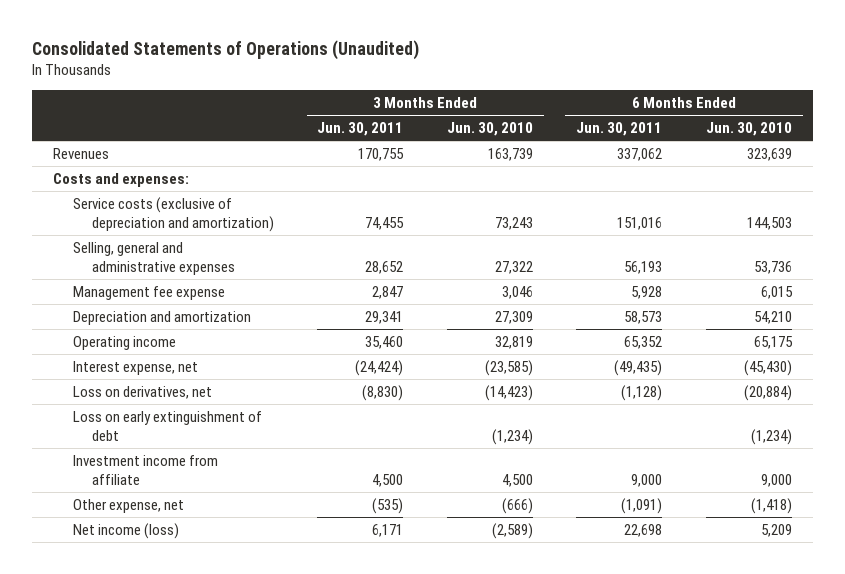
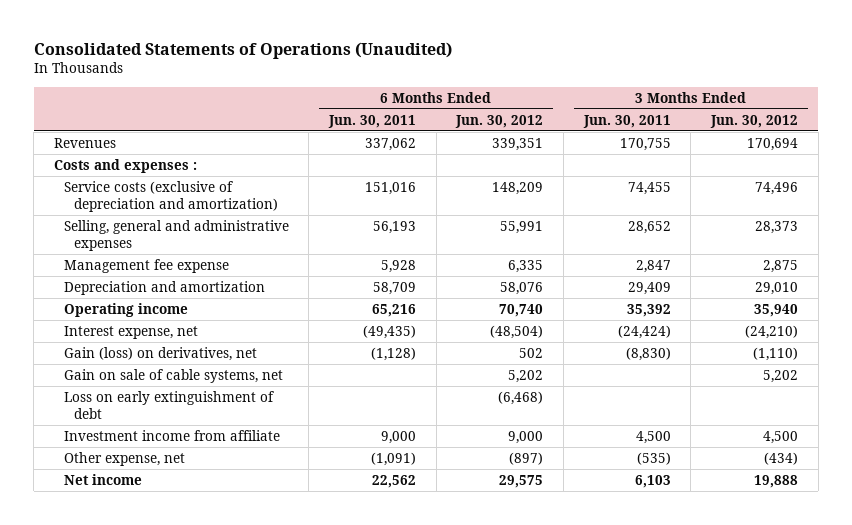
[446,122,533,137] Jun. 30, 2010 -> none
[705,122,792,137] Jun. 30, 2010 -> none
none -> [455,114,544,128] Jun. 30, 2012
none -> [709,114,798,128] Jun. 30, 2012
[53,172,190,187] Costs and expenses: -> [53,158,197,173] Costs and expenses :
[365,310,404,324] 29,341 -> [627,281,671,295] 29,409
[624,310,663,324] 58,573 -> [373,281,417,295] 58,709
[365,335,404,349] 35,460 -> [626,303,671,317] 35,392
[624,335,663,349] 65,352 -> [372,303,417,317] 65,216
[72,385,212,399] Loss on derivatives, net -> [63,346,257,361] Gain (loss) on derivatives, net
none -> [63,368,283,383] Gain on sale of cable systems, net
[72,522,179,539] Net income (loss) -> [63,473,142,485] Net income
[372,523,404,537] 6,171 -> [634,474,671,488] 6,103
[624,523,663,537] 22,698 -> [372,474,417,488] 22,562

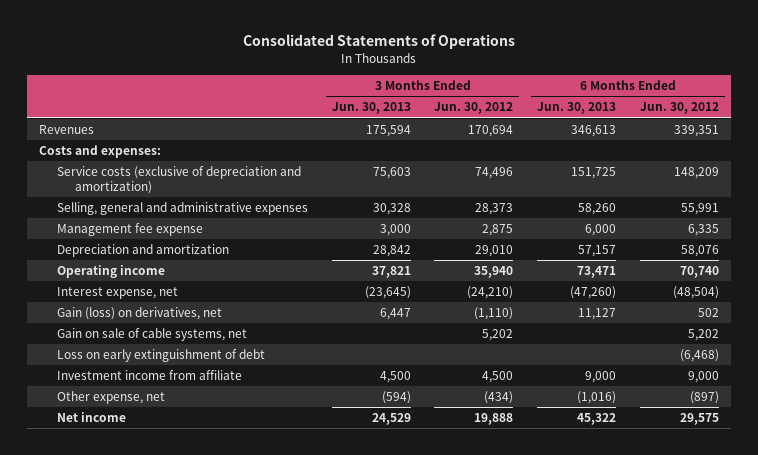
[33,41,452,59] Consolidated Statements of Operations (Unaudited) -> [242,34,515,50] Consolidated Statements of Operations
[328,114,417,128] Jun. 30, 2011 -> none
[582,114,671,128] Jun. 30, 2011 -> none
none -> [331,102,411,115] Jun. 30, 2013
none -> [537,102,617,115] Jun. 30, 2013
[53,158,197,173] Costs and expenses : -> [39,145,162,159] Costs and expenses:

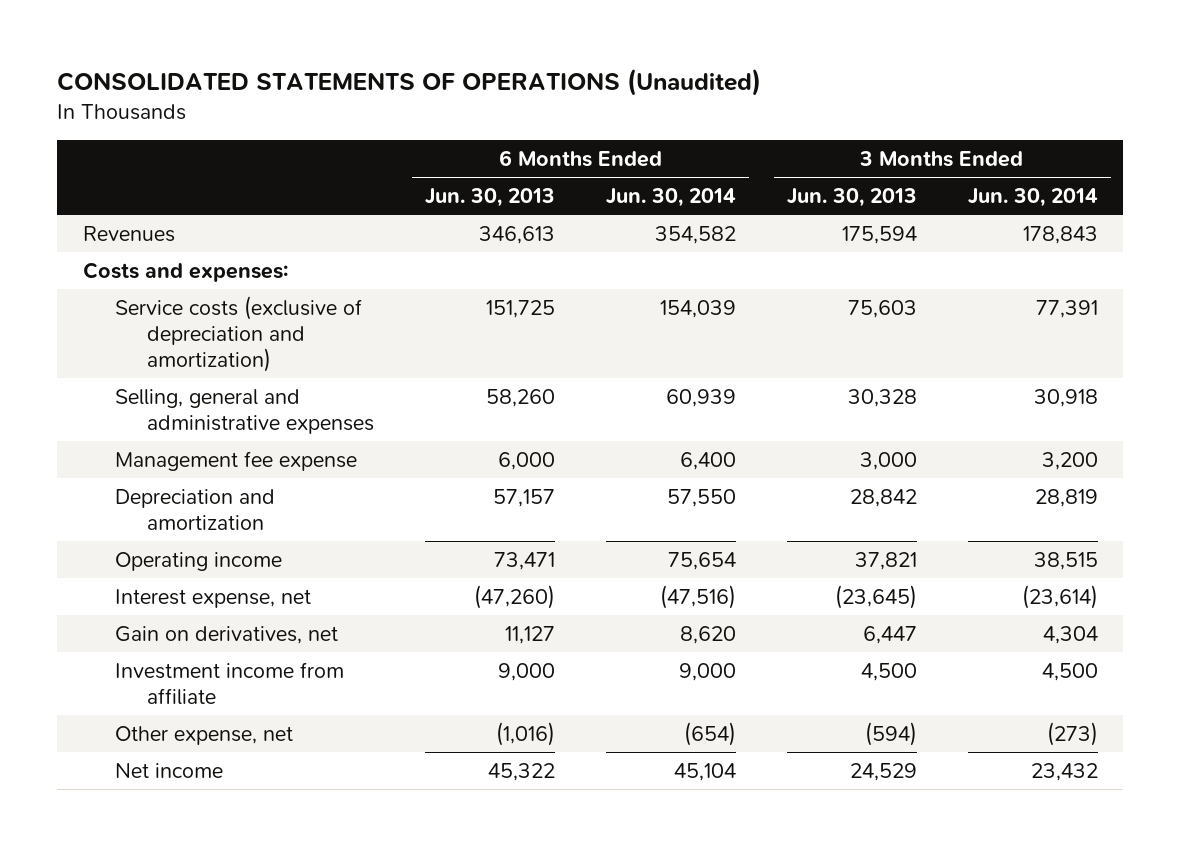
[242,34,515,50] Consolidated Statements of Operations -> [57,68,762,97] CONSOLIDATED STATEMENTS OF OPERATIONS (Unaudited)
[434,102,514,115] Jun. 30, 2012 -> none
[639,102,719,115] Jun. 30, 2012 -> none
none -> [606,188,737,208] Jun. 30, 2014
none -> [967,188,1098,208] Jun. 30, 2014
[57,328,248,342] Gain on sale of cable systems, net -> none
[57,349,266,363] Loss on early extinguishment of debt -> none
[57,307,223,321] Gain (loss) on derivatives, net -> [114,625,338,644] Gain on derivatives, net

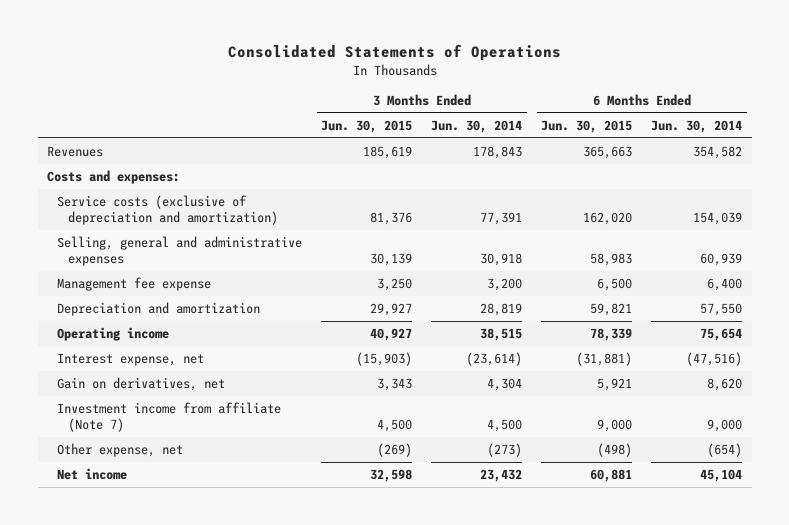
[57,68,762,97] CONSOLIDATED STATEMENTS OF OPERATIONS (Unaudited) -> [227,44,561,62] Consolidated Statements of Operations
[425,188,556,208] Jun. 30, 2013 -> none
[786,188,917,208] Jun. 30, 2013 -> none
none -> [321,119,413,133] Jun. 30, 2015
none -> [541,119,633,133] Jun. 30, 2015
[114,661,344,705] Investment income from affiliate -> [57,402,282,432] Investment income from affiliate (Note 7)

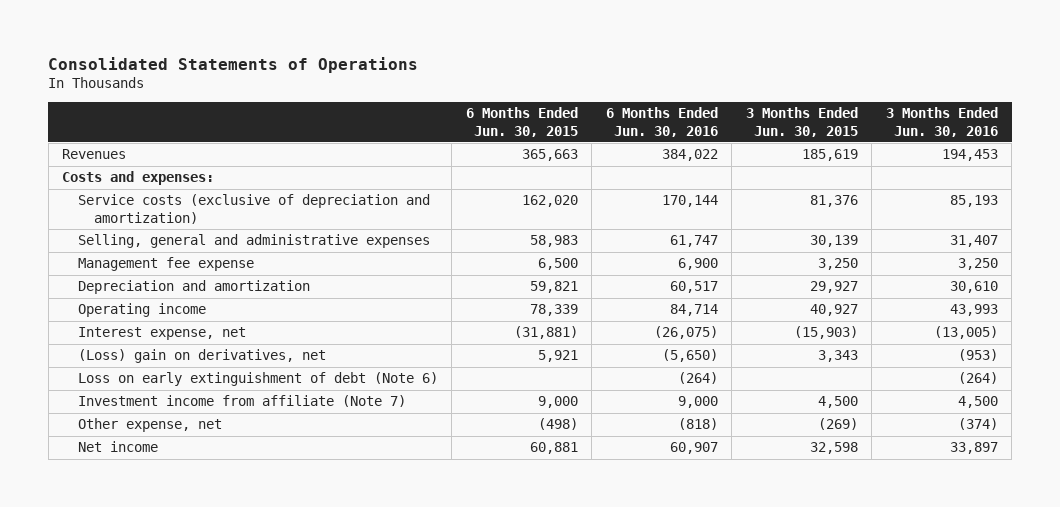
[431,119,523,133] Jun. 30, 2014 -> none
[651,119,743,133] Jun. 30, 2014 -> none
none -> [605,107,718,137] 6 Months Ended Jun. 30, 2016
none -> [885,107,998,137] 3 Months Ended Jun. 30, 2016
[57,377,226,392] Gain on derivatives, net -> [77,349,326,364] (Loss) gain on derivatives, net
none -> [77,372,438,387] Loss on early extinguishment of debt (Note 6)

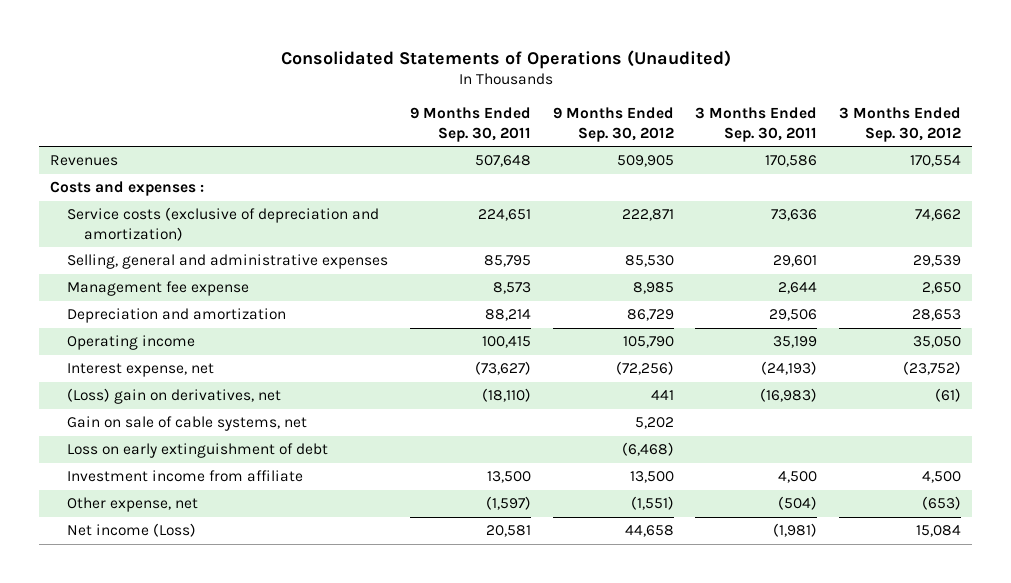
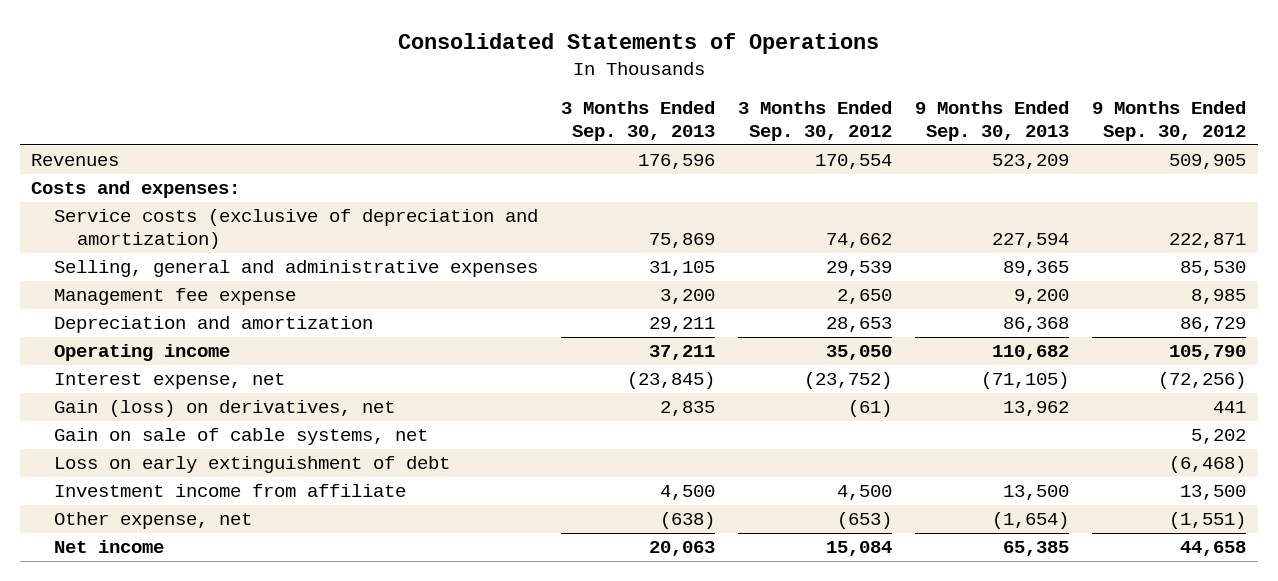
[280,49,731,69] Consolidated Statements of Operations (Unaudited) -> [397,33,879,55] Consolidated Statements of Operations
[409,107,531,142] 9 Months Ended Sep. 30, 2011 -> none
[695,107,818,142] 3 Months Ended Sep. 30, 2011 -> none
none -> [561,101,716,141] 3 Months Ended Sep. 30, 2013
none -> [915,101,1070,141] 9 Months Ended Sep. 30, 2013
[50,181,205,197] Costs and expenses : -> [31,181,241,199] Costs and expenses:
[67,388,282,405] (Loss) gain on derivatives, net -> [54,400,396,418] Gain (loss) on derivatives, net
[67,523,197,538] Net income (Loss) -> [54,540,165,554] Net income

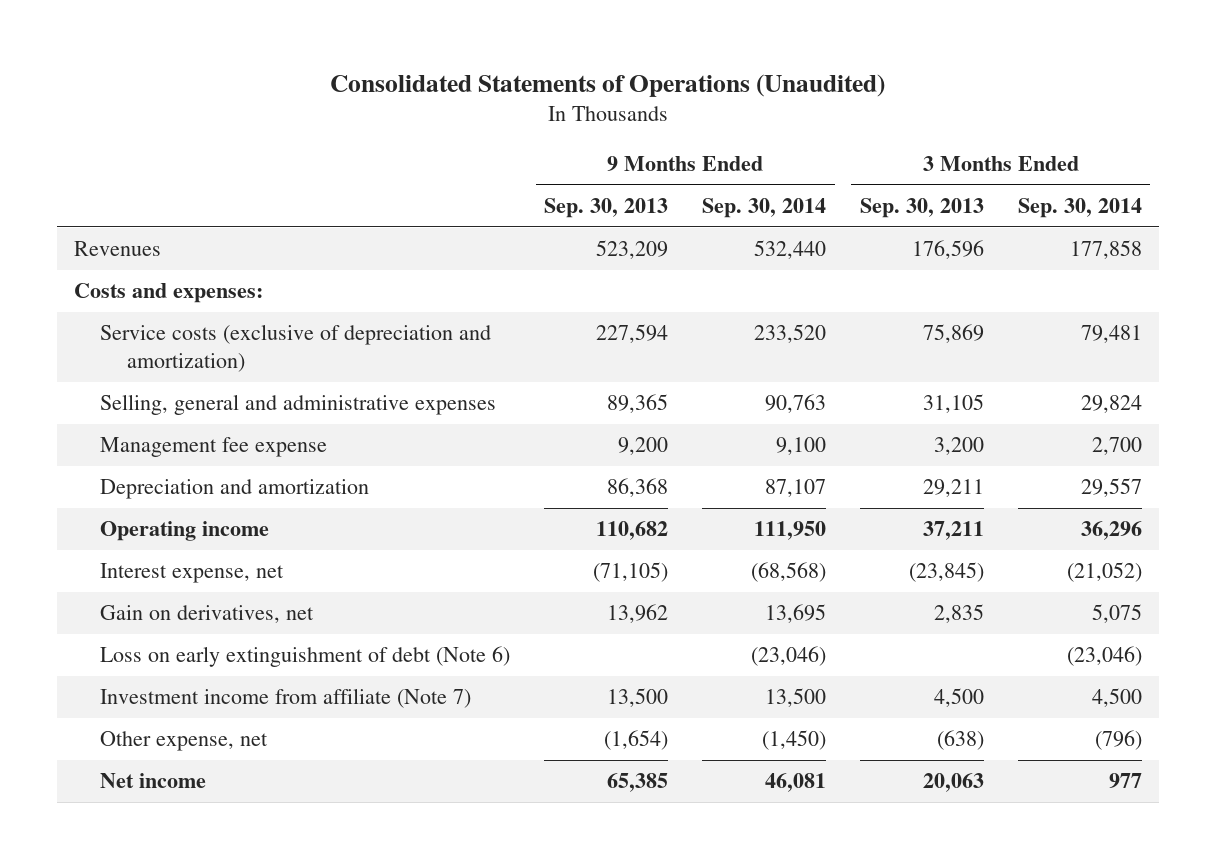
[397,33,879,55] Consolidated Statements of Operations -> [329,73,885,97] Consolidated Statements of Operations (Unaudited)
[738,101,893,141] 3 Months Ended Sep. 30, 2012 -> none
[1092,101,1247,141] 9 Months Ended Sep. 30, 2012 -> none
none -> [702,198,827,219] Sep. 30, 2014
none -> [1017,198,1142,219] Sep. 30, 2014
[54,428,429,446] Gain on sale of cable systems, net -> none
[54,400,396,418] Gain (loss) on derivatives, net -> [100,605,315,624] Gain on derivatives, net
[54,456,451,474] Loss on early extinguishment of debt -> [100,646,511,668] Loss on early extinguishment of debt (Note 6)
[54,484,407,498] Investment income from affiliate -> [100,688,472,709] Investment income from affiliate (Note 7)

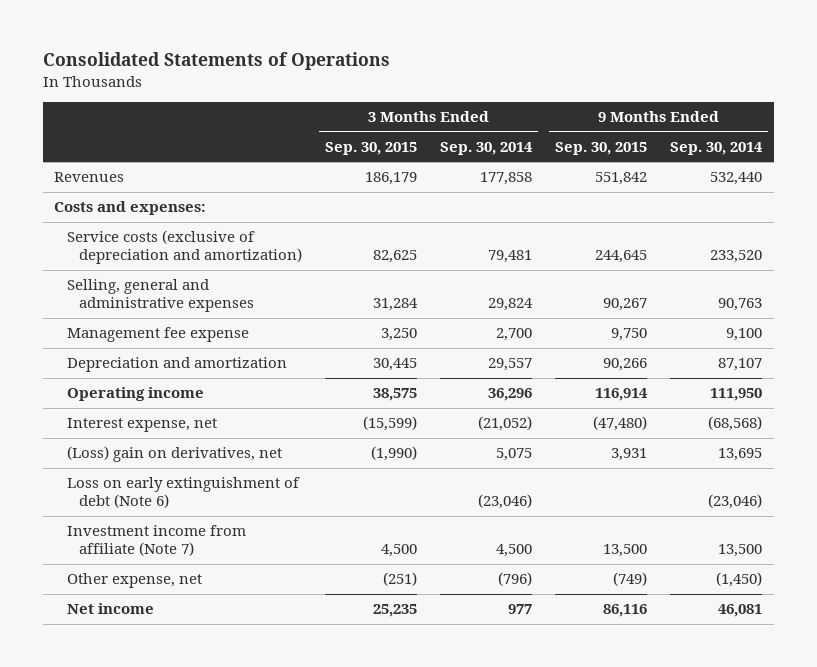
[329,73,885,97] Consolidated Statements of Operations (Unaudited) -> [42,52,390,71] Consolidated Statements of Operations
[544,198,669,219] Sep. 30, 2013 -> none
[859,198,984,219] Sep. 30, 2013 -> none
none -> [324,141,417,155] Sep. 30, 2015
none -> [555,141,648,155] Sep. 30, 2015
[100,605,315,624] Gain on derivatives, net -> [66,446,282,463] (Loss) gain on derivatives, net

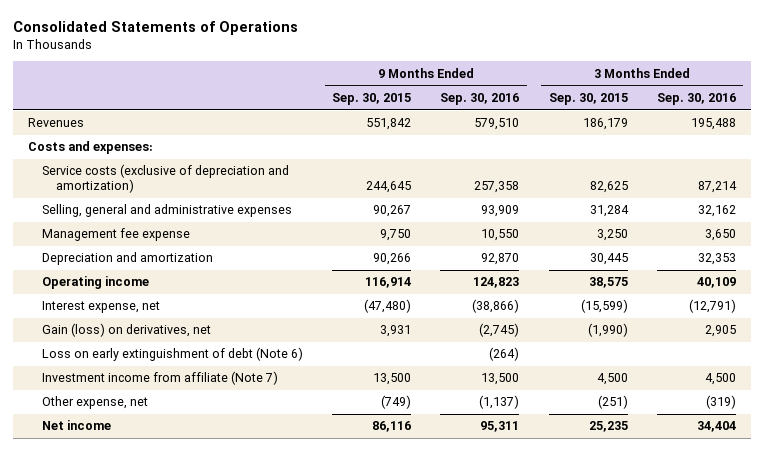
[440,141,534,155] Sep. 30, 2014 -> none
[670,141,764,155] Sep. 30, 2014 -> none
none -> [440,92,520,105] Sep. 30, 2016
none -> [656,92,736,105] Sep. 30, 2016
[66,446,282,463] (Loss) gain on derivatives, net -> [41,323,211,338] Gain (loss) on derivatives, net

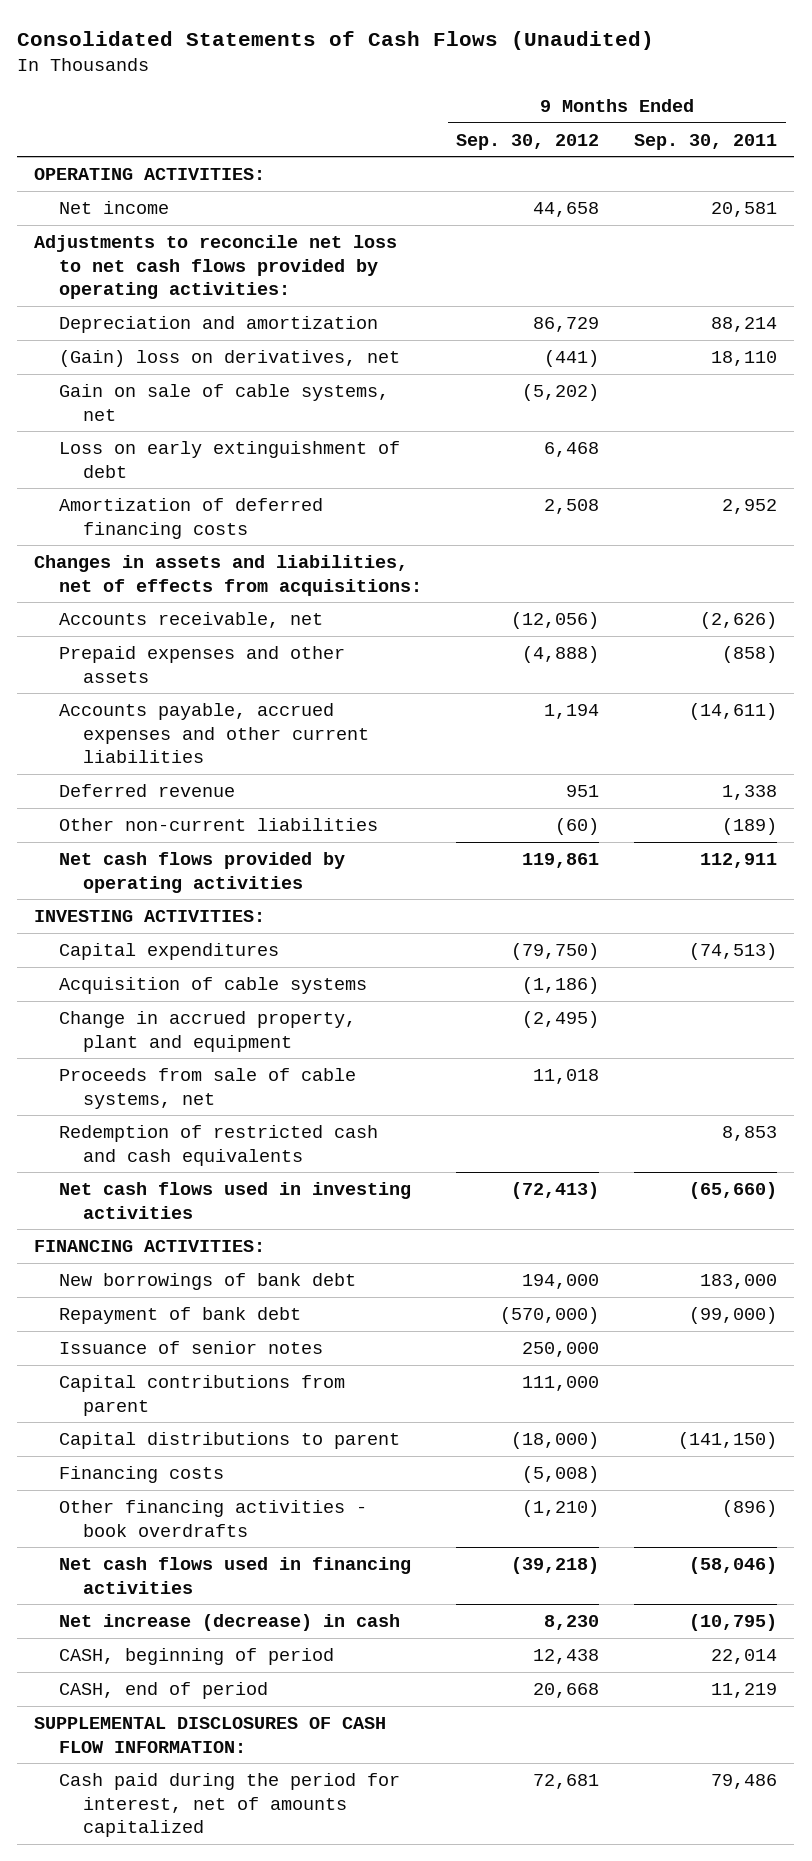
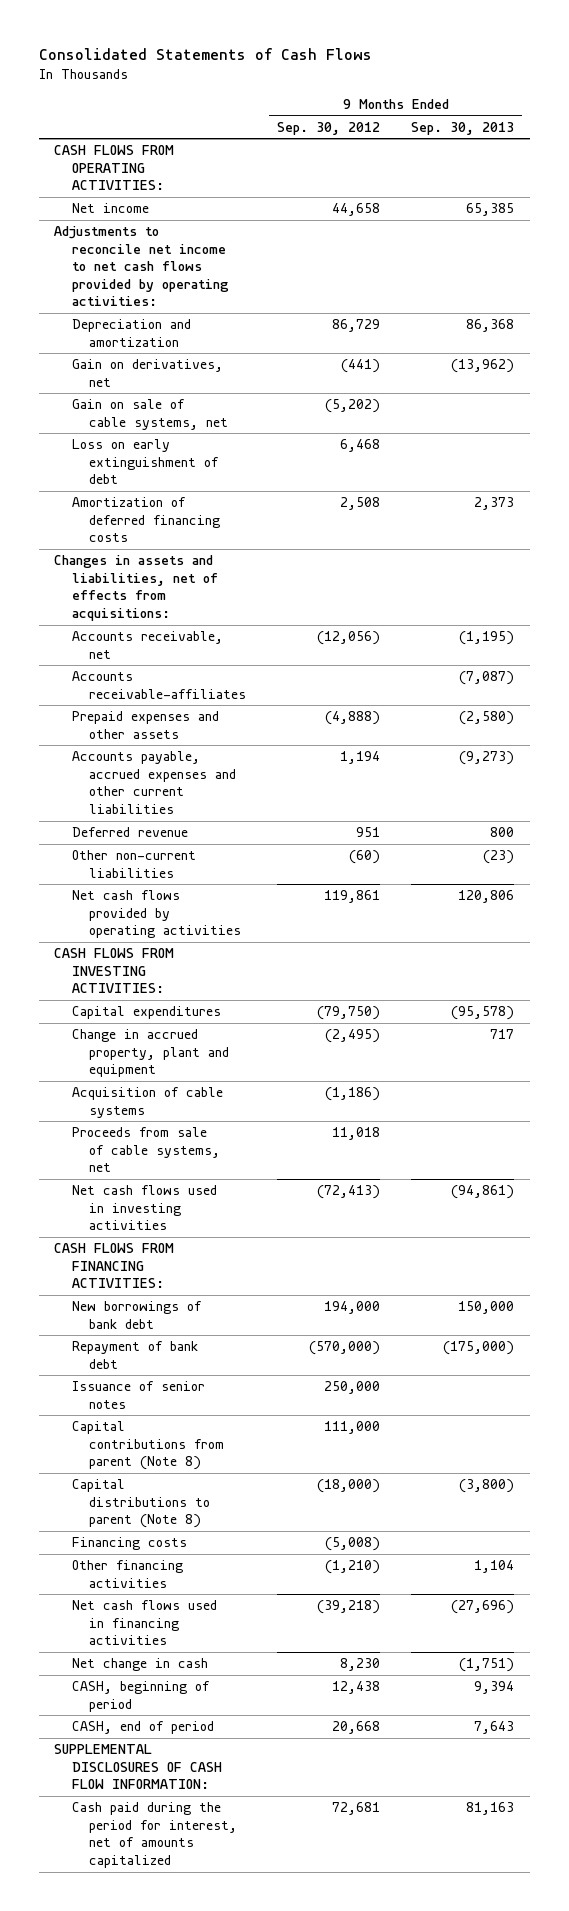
[17,30,655,50] Consolidated Statements of Cash Flows (Unaudited) -> [38,48,372,61] Consolidated Statements of Cash Flows
[634,133,778,150] Sep. 30, 2011 -> none
none -> [411,121,515,135] Sep. 30, 2013
[34,167,266,180] OPERATING ACTIVITIES: -> [54,145,175,191] CASH FLOWS FROM OPERATING ACTIVITIES:
[34,234,398,300] Adjustments to reconcile net loss to net cash flows provided by operating activities: -> [54,226,229,307] Adjustments to reconcile net income to net cash flows provided by operating activities:
[58,349,400,367] (Gain) loss on derivatives, net -> [71,359,223,387] Gain on derivatives, net
none -> [71,671,246,699] Accounts receivable-affiliates
[34,909,266,922] INVESTING ACTIVITIES: -> [54,948,175,994] CASH FLOWS FROM INVESTING ACTIVITIES:
[58,976,367,994] Acquisition of cable systems -> [71,1087,223,1118] Acquisition of cable systems
[58,1124,378,1166] Redemption of restricted cash and cash equivalents -> none
[34,1239,266,1252] FINANCING ACTIVITIES: -> [54,1243,175,1289] CASH FLOWS FROM FINANCING ACTIVITIES:
[58,1374,345,1416] Capital contributions from parent -> [71,1421,224,1471] Capital contributions from parent (Note 8)
[58,1431,400,1449] Capital distributions to parent -> [71,1479,210,1529] Capital distributions to parent (Note 8)
[58,1499,367,1537] Other financing activities - book overdrafts -> [71,1560,183,1588] Other financing activities
[58,1613,400,1631] Net increase (decrease) in cash -> [71,1658,208,1672] Net change in cash

